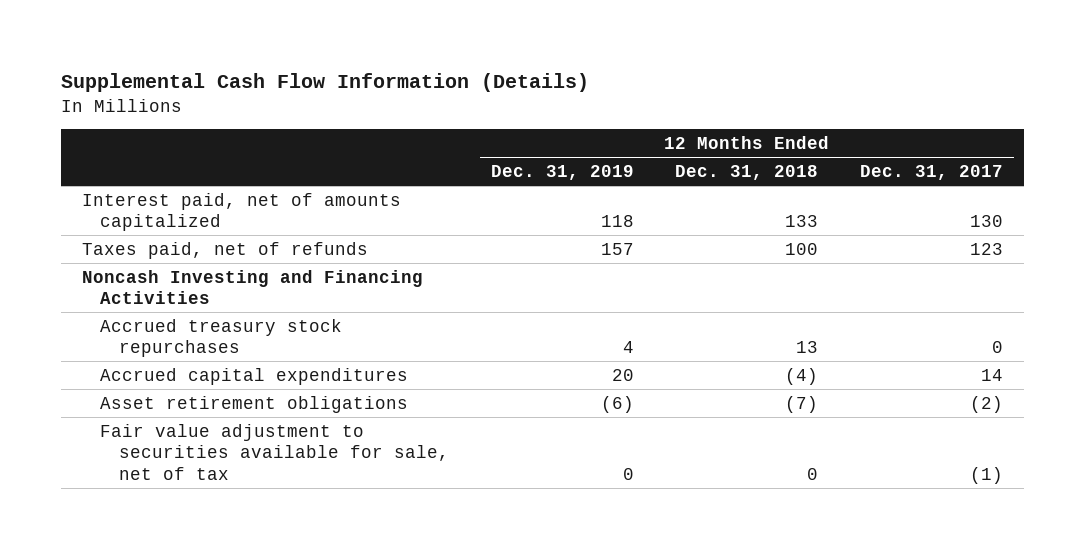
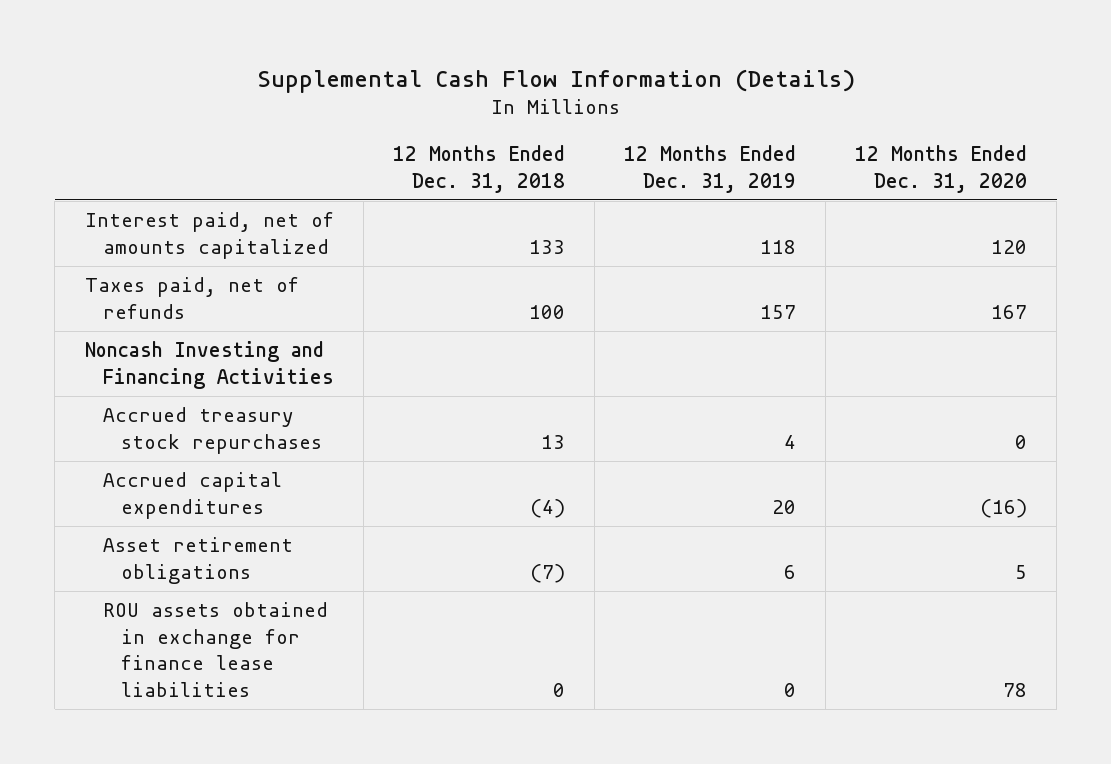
[860,165,1004,181] Dec. 31, 2017 -> none
none -> [854,144,1027,193] 12 Months Ended Dec. 31, 2020
[100,423,449,480] Fair value adjustment to securities available for sale, net of tax -> none
[600,395,634,413] (6) -> [783,564,796,579] 6
none -> [102,602,328,697] ROU assets obtained in exchange for finance lease liabilities

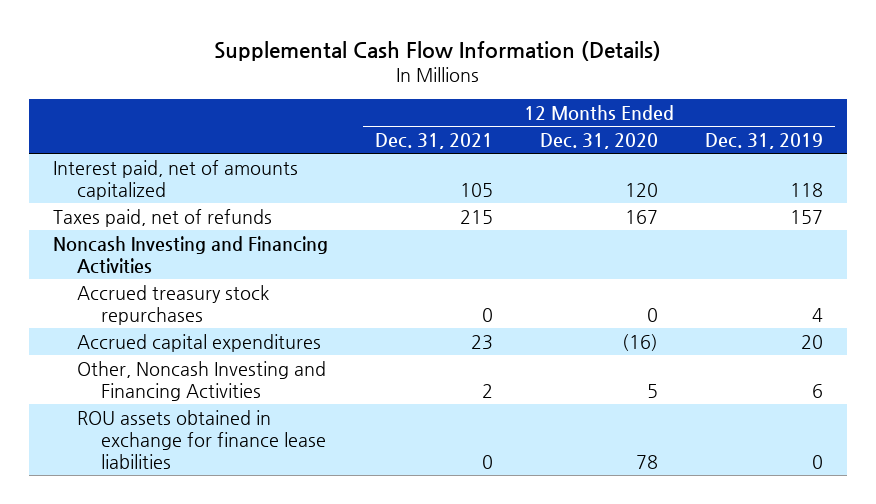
[392,144,565,193] 12 Months Ended Dec. 31, 2018 -> none
none -> [375,132,494,149] Dec. 31, 2021
[102,537,293,584] Asset retirement obligations -> none
none -> [76,360,326,401] Other, Noncash Investing and Financing Activities

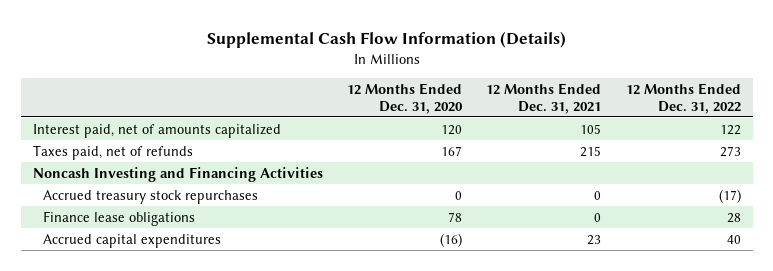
[705,132,824,149] Dec. 31, 2019 -> none
none -> [625,82,741,114] 12 Months Ended Dec. 31, 2022
none -> [43,210,196,226] Finance lease obligations
[76,360,326,401] Other, Noncash Investing and Financing Activities -> none
[76,409,326,469] ROU assets obtained in exchange for finance lease liabilities -> none

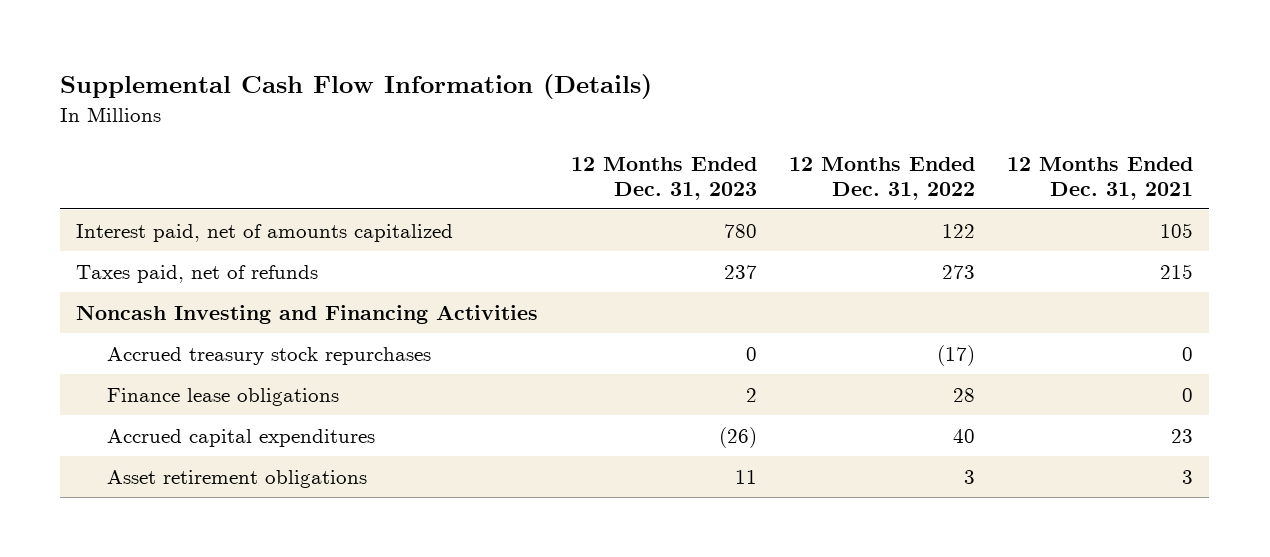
[347,82,464,114] 12 Months Ended Dec. 31, 2020 -> none
none -> [570,156,757,200] 12 Months Ended Dec. 31, 2023
none -> [106,469,367,488] Asset retirement obligations

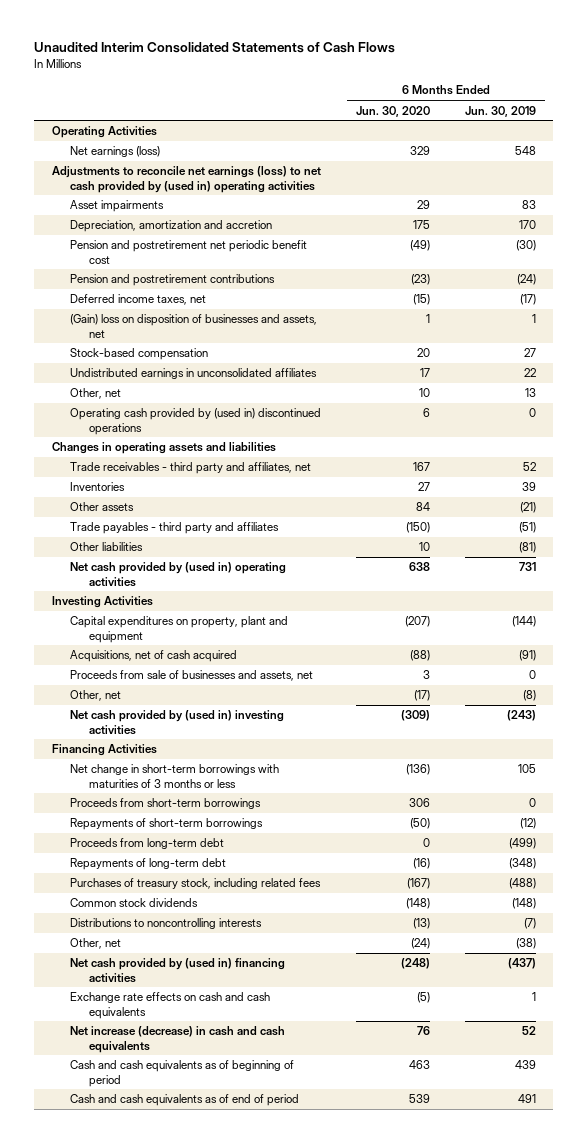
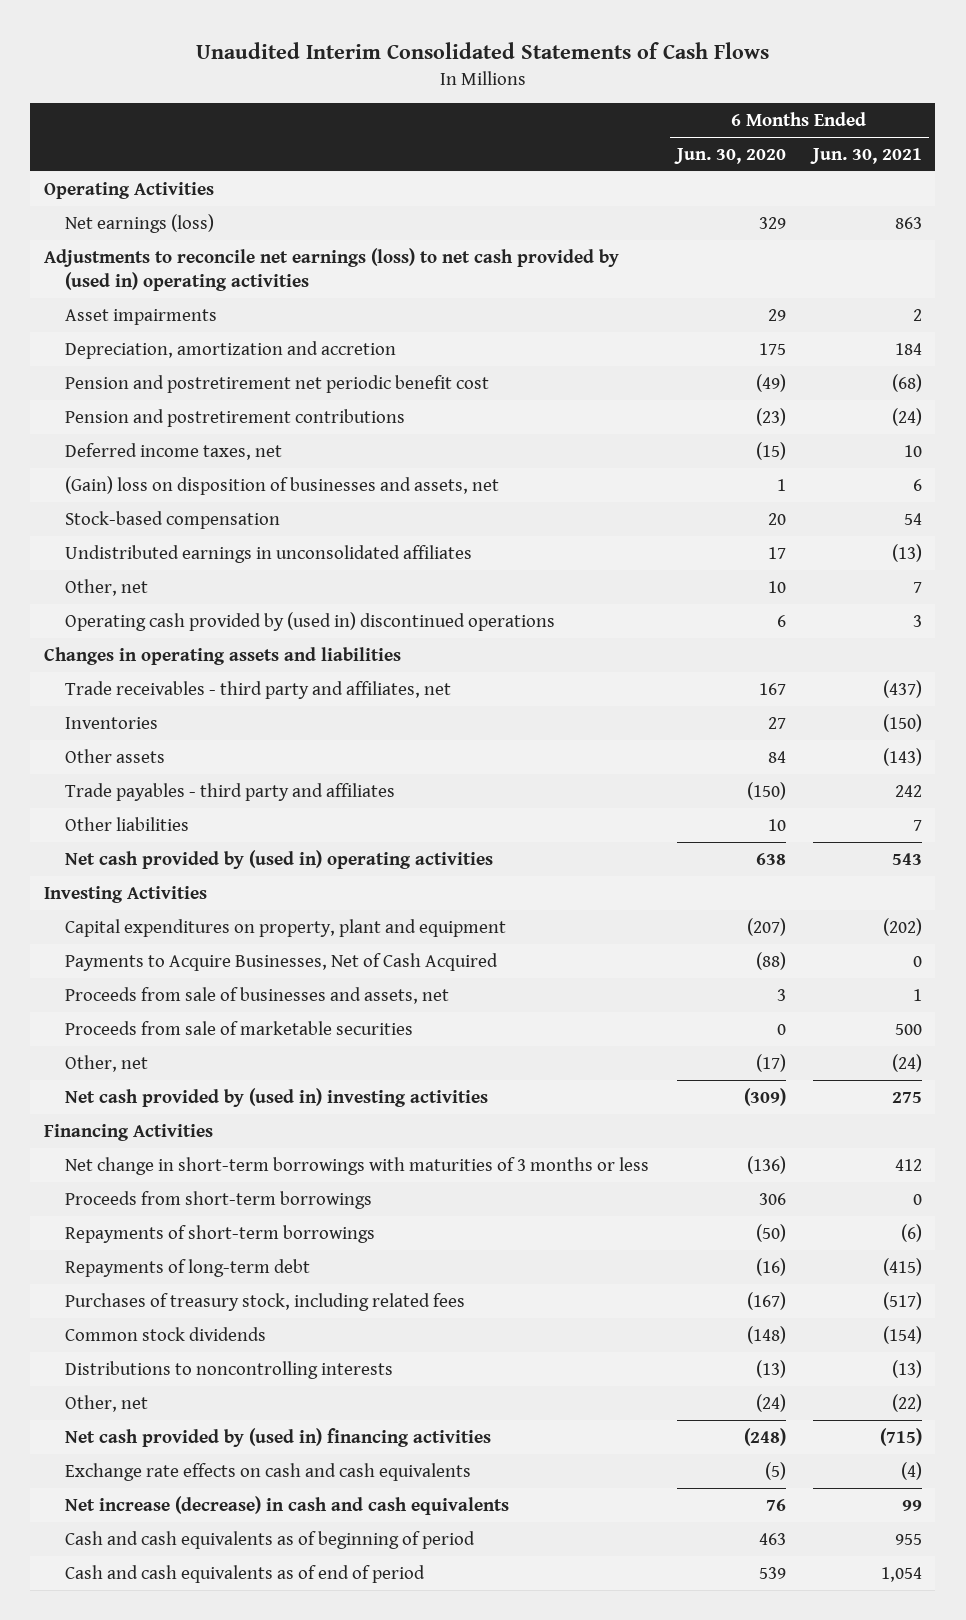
[465,105,537,117] Jun. 30, 2019 -> none
none -> [809,147,922,164] Jun. 30, 2021
[70,650,238,663] Acquisitions, net of cash acquired -> [65,952,499,971] Payments to Acquire Businesses, Net of Cash Acquired
none -> [65,1020,414,1035] Proceeds from sale of marketable securities
[70,838,225,850] Proceeds from long-term debt -> none

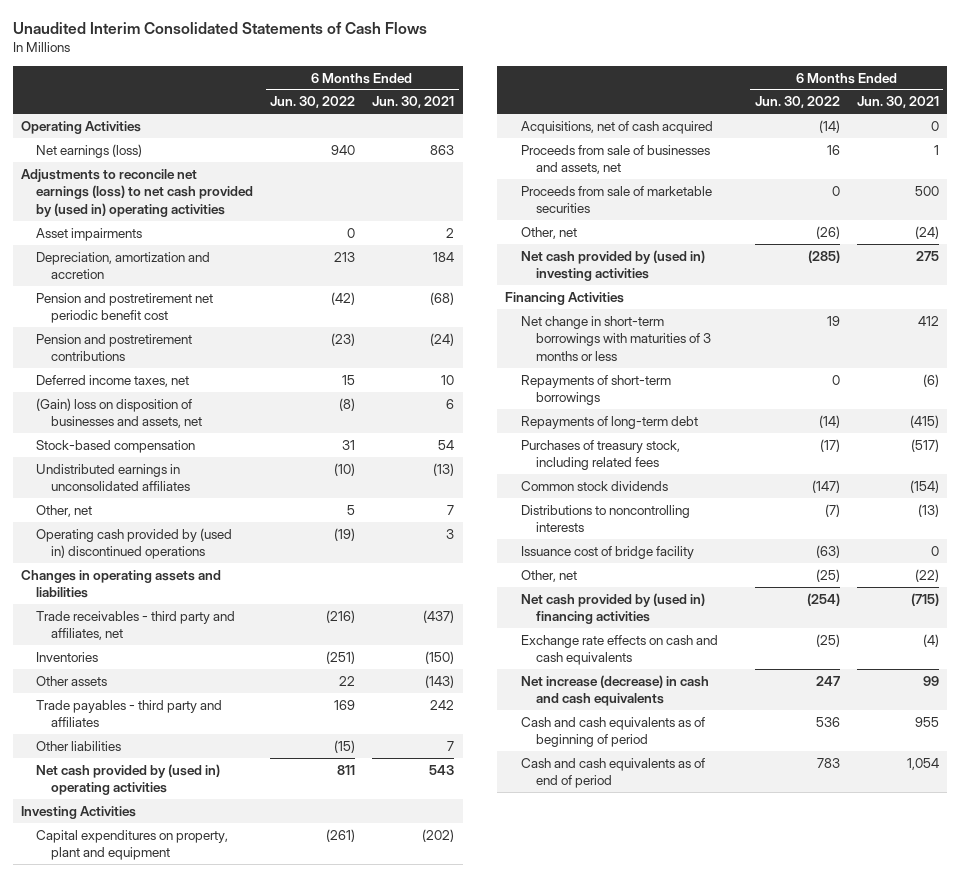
[673,147,786,164] Jun. 30, 2020 -> none
none -> [270,96,356,109] Jun. 30, 2022
[65,952,499,971] Payments to Acquire Businesses, Net of Cash Acquired -> [520,120,713,134] Acquisitions, net of cash acquired
[65,1190,373,1209] Proceeds from short-term borrowings -> none
none -> [520,545,694,559] Issuance cost of bridge facility

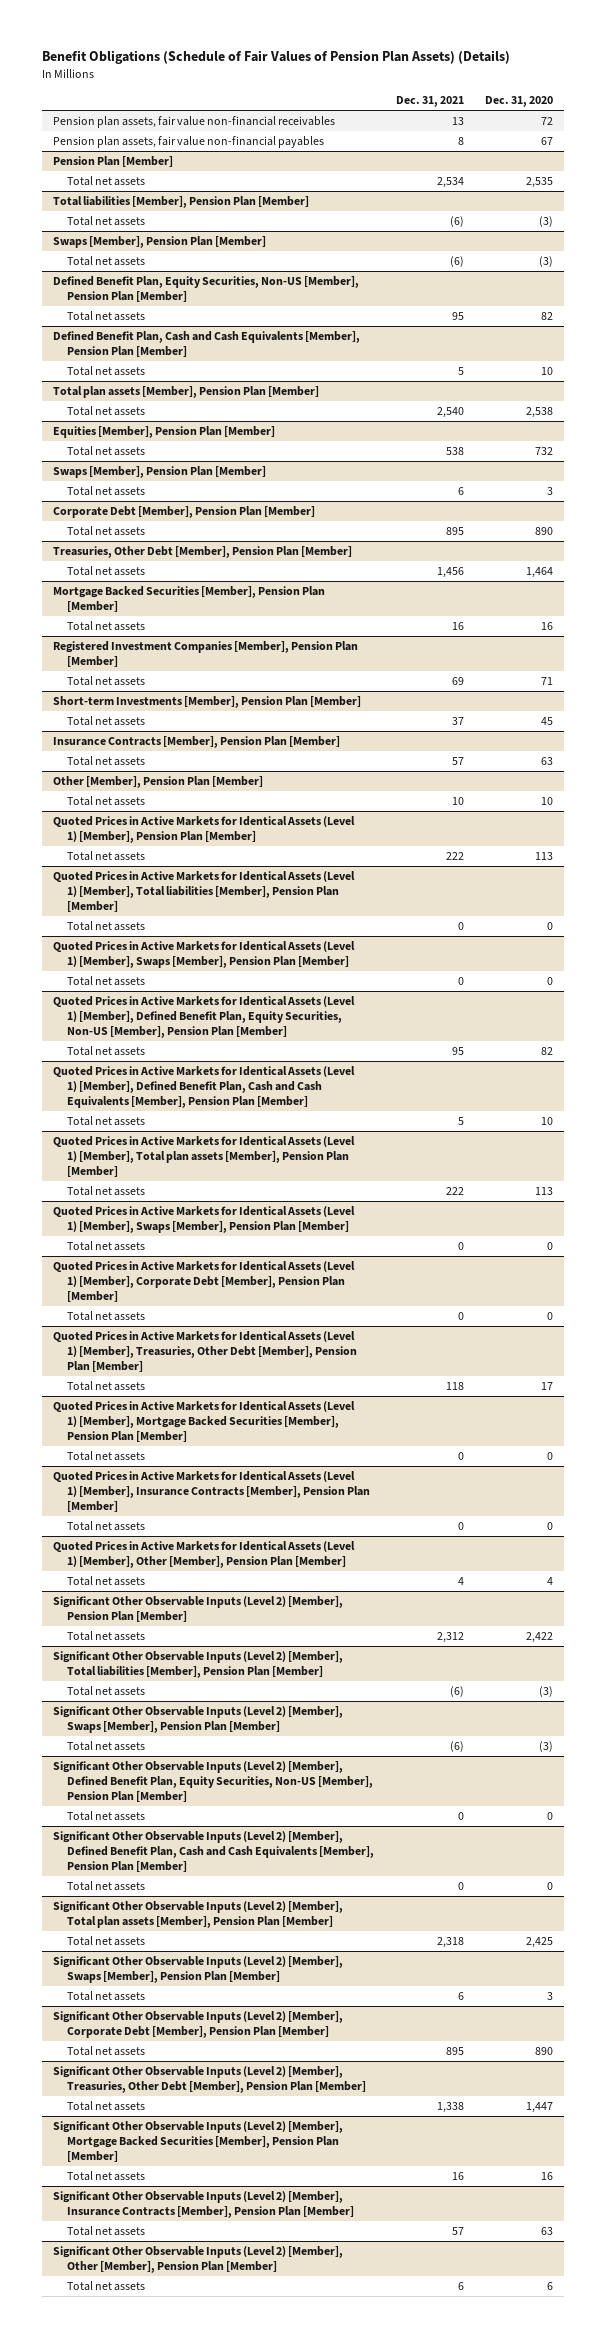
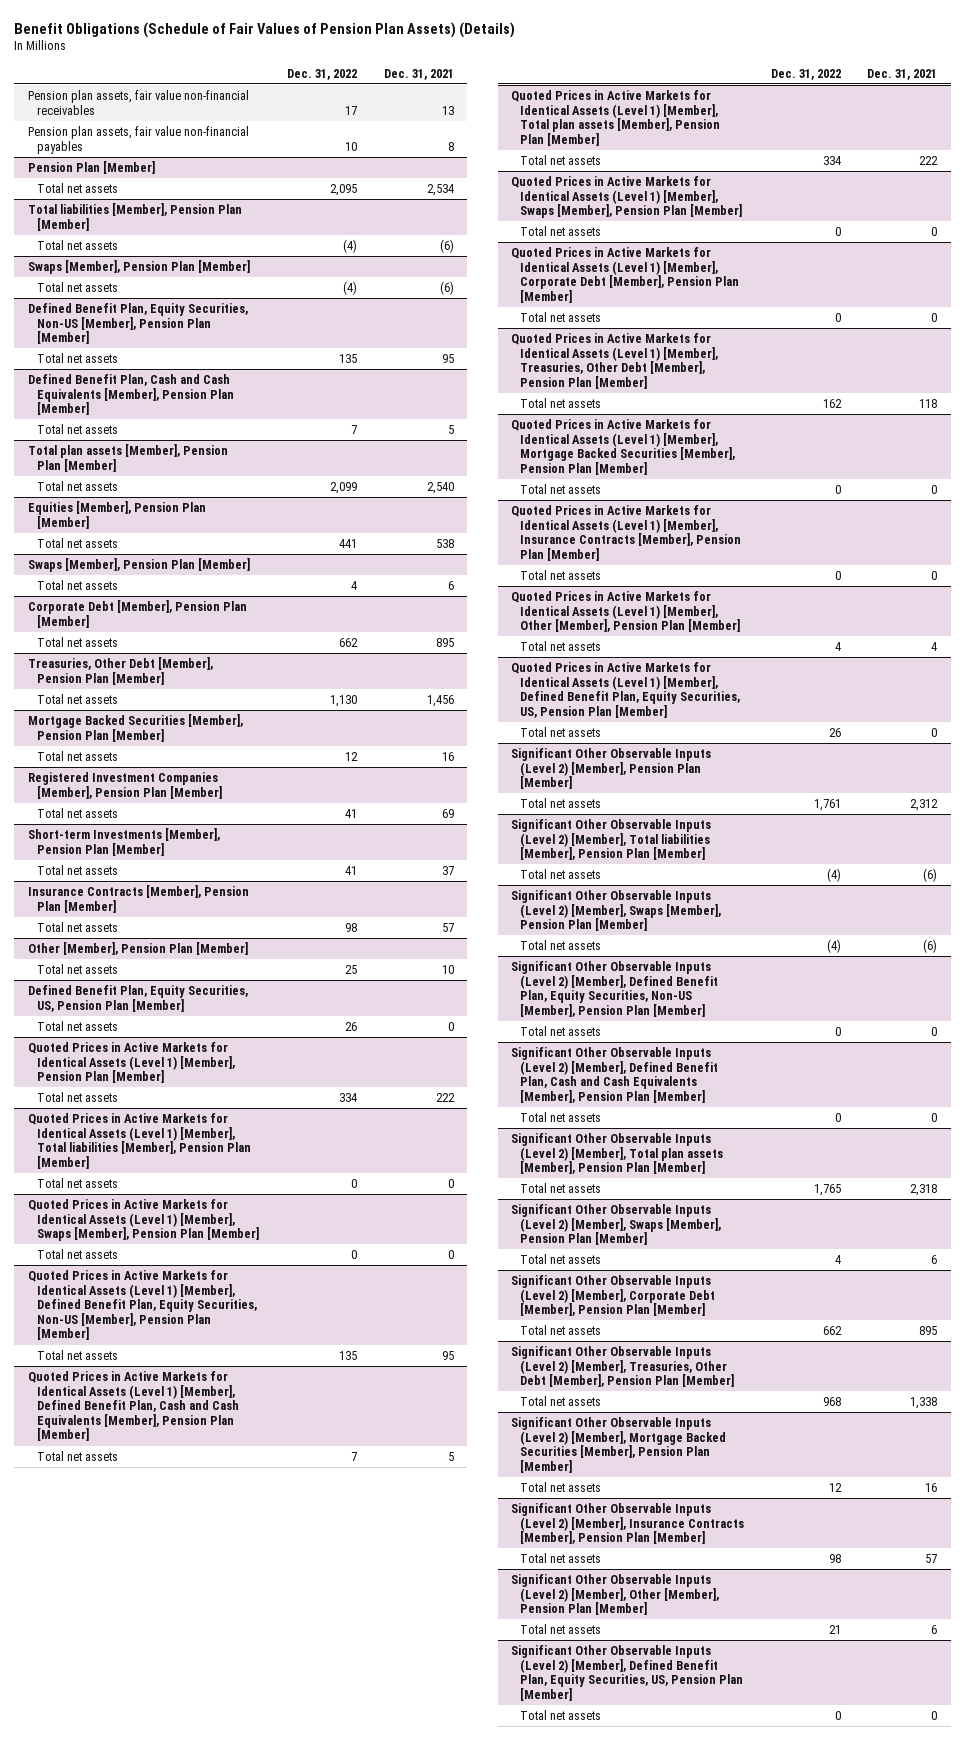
[484,96,553,108] Dec. 31, 2020 -> none
none -> [287,68,358,80] Dec. 31, 2022
none -> [27,984,248,1012] Defined Benefit Plan, Equity Securities, US, Pension Plan [Member]
none -> [36,1020,118,1031] Total net assets
none -> [511,661,741,718] Quoted Prices in Active Markets for Identical Assets (Level 1) [Member], Defined Benefit Plan, Equity Securities, US, Pension Plan [Member]
none -> [520,726,602,737] Total net assets
none -> [511,1644,744,1701] Significant Other Observable Inputs (Level 2) [Member], Defined Benefit Plan, Equity Securities, US, Pension Plan [Member]
none -> [520,1709,602,1720] Total net assets

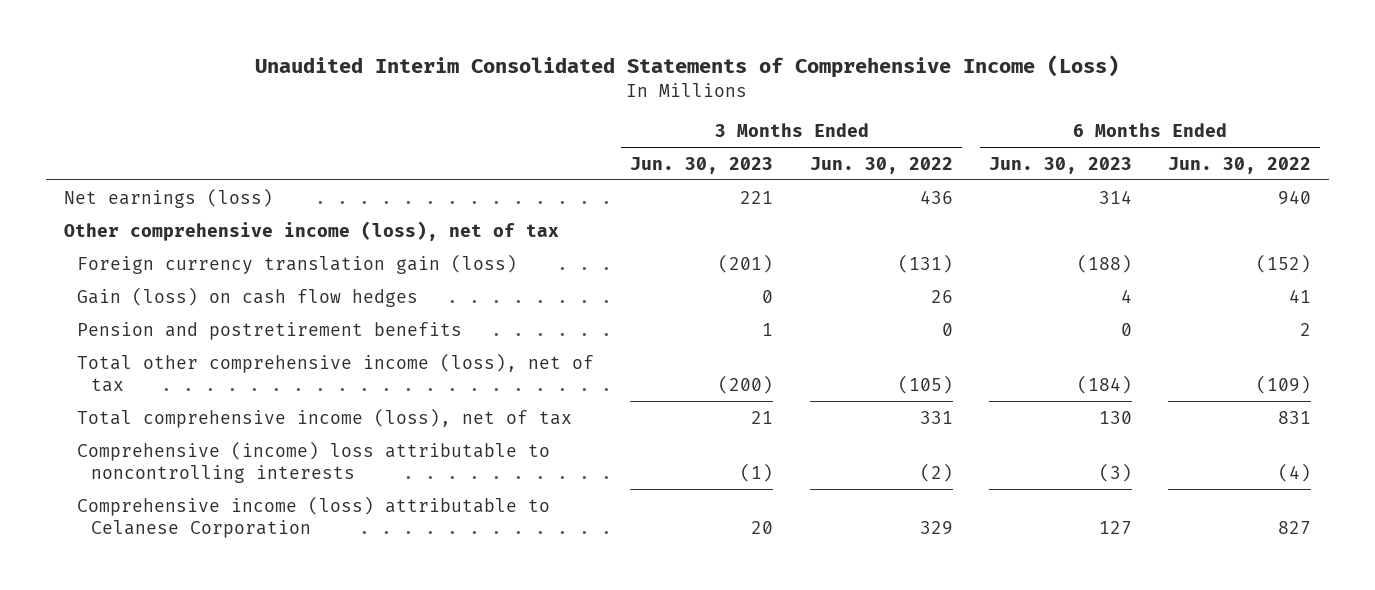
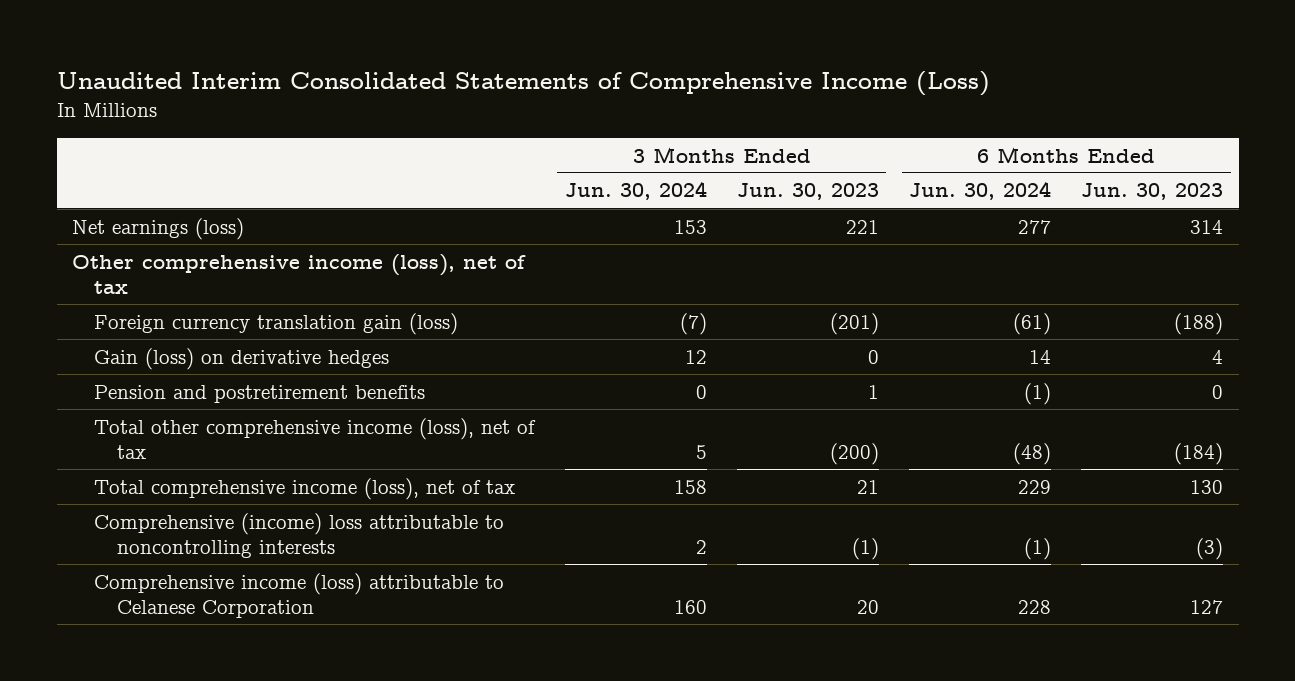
[809,156,953,174] Jun. 30, 2022 -> none
[1167,156,1311,174] Jun. 30, 2022 -> none
none -> [564,181,707,201] Jun. 30, 2024
none -> [909,181,1052,201] Jun. 30, 2024
[77,286,419,307] Gain (loss) on cash flow hedges -> [94,347,390,370] Gain (loss) on derivative hedges

